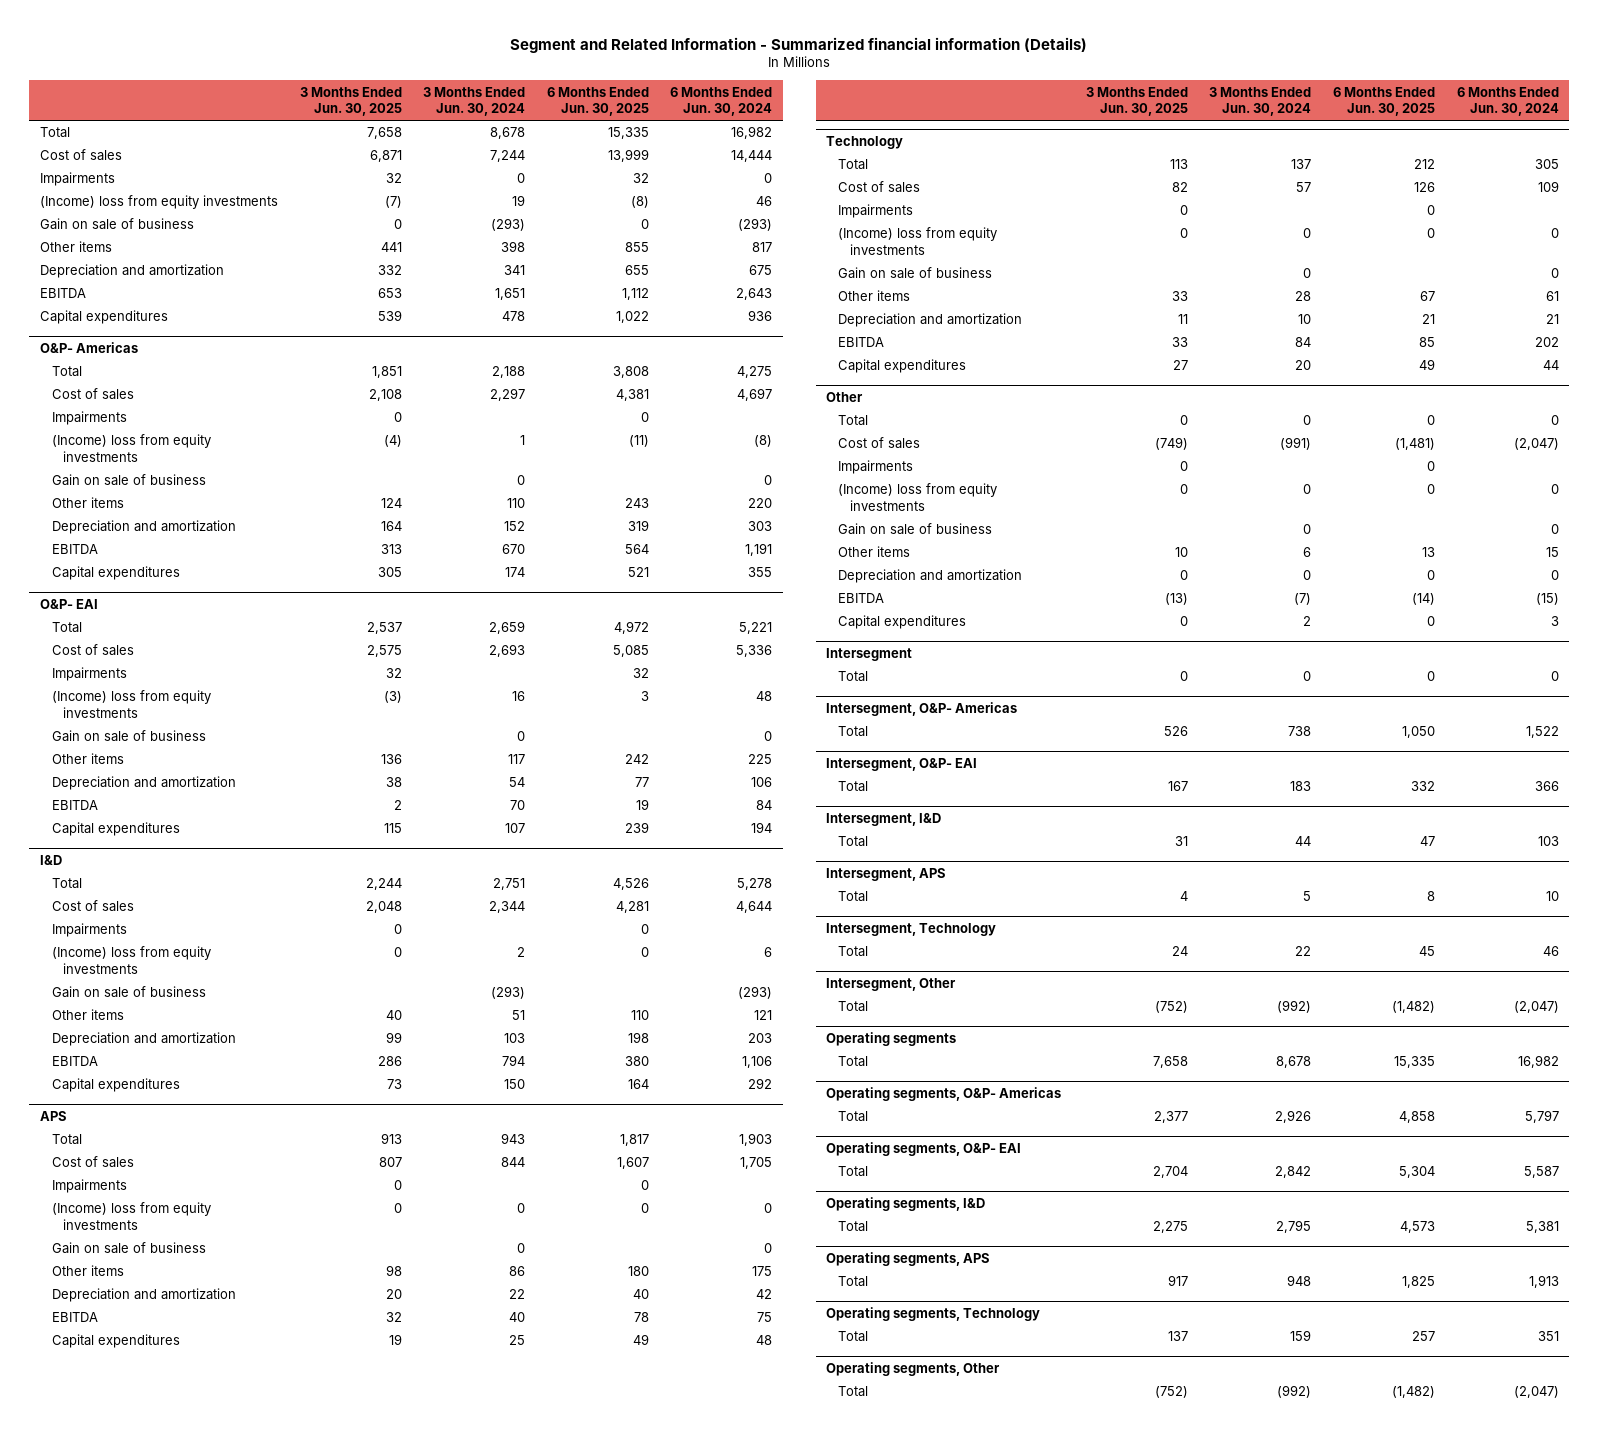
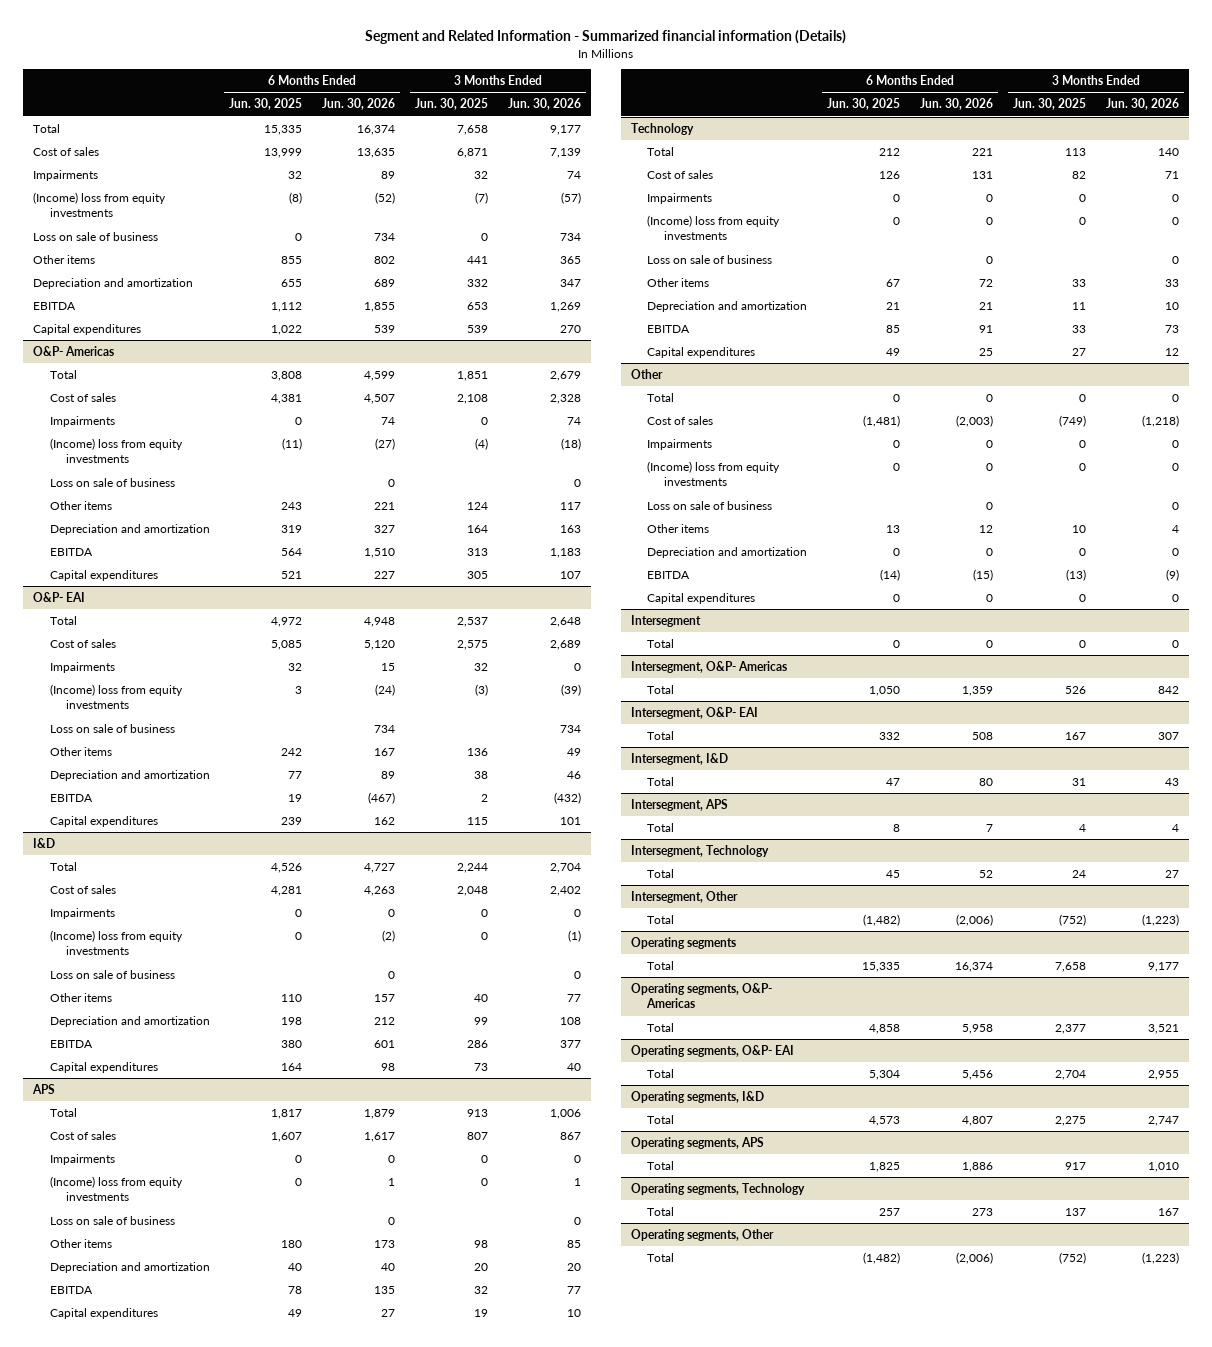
[423,86,526,117] 3 Months Ended Jun. 30, 2024 -> none
[670,86,773,117] 6 Months Ended Jun. 30, 2024 -> none
none -> [322,98,396,111] Jun. 30, 2026
none -> [507,98,581,111] Jun. 30, 2026
[39,218,194,231] Gain on sale of business -> [32,231,158,241] Loss on sale of business
[51,474,206,487] Gain on sale of business -> [49,477,175,487] Loss on sale of business
[51,730,206,743] Gain on sale of business -> [49,723,175,733] Loss on sale of business
[51,986,206,999] Gain on sale of business -> [49,969,175,979] Loss on sale of business
[51,1242,206,1255] Gain on sale of business -> [49,1215,175,1225] Loss on sale of business
[838,267,993,280] Gain on sale of business -> [647,254,773,264] Loss on sale of business
[838,523,993,536] Gain on sale of business -> [647,500,773,510] Loss on sale of business

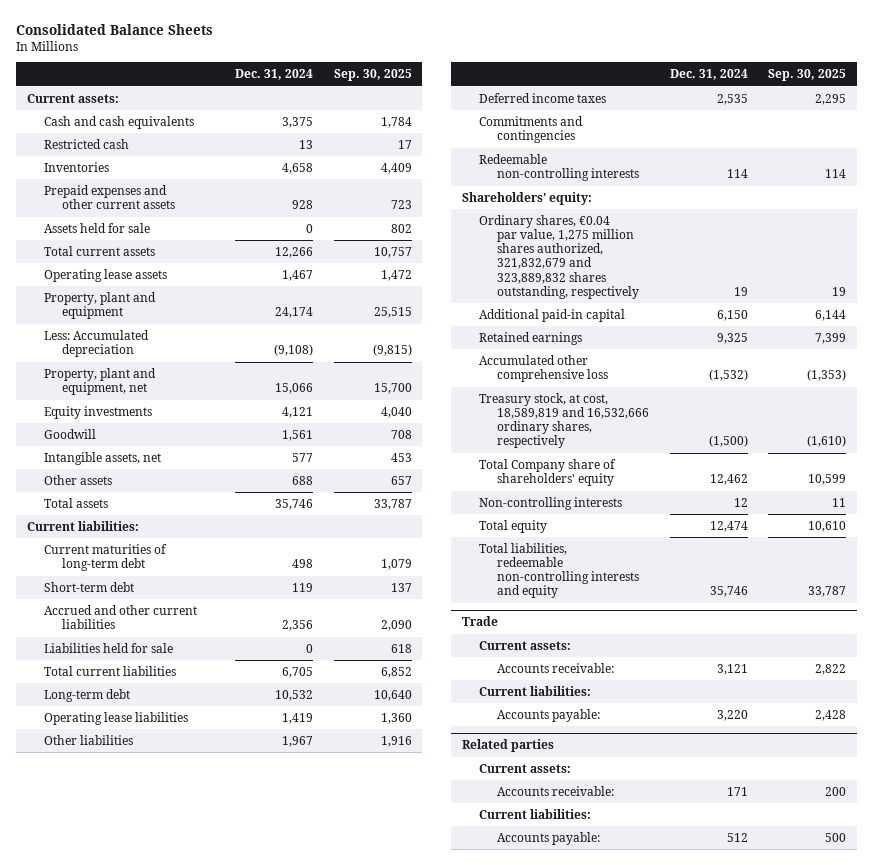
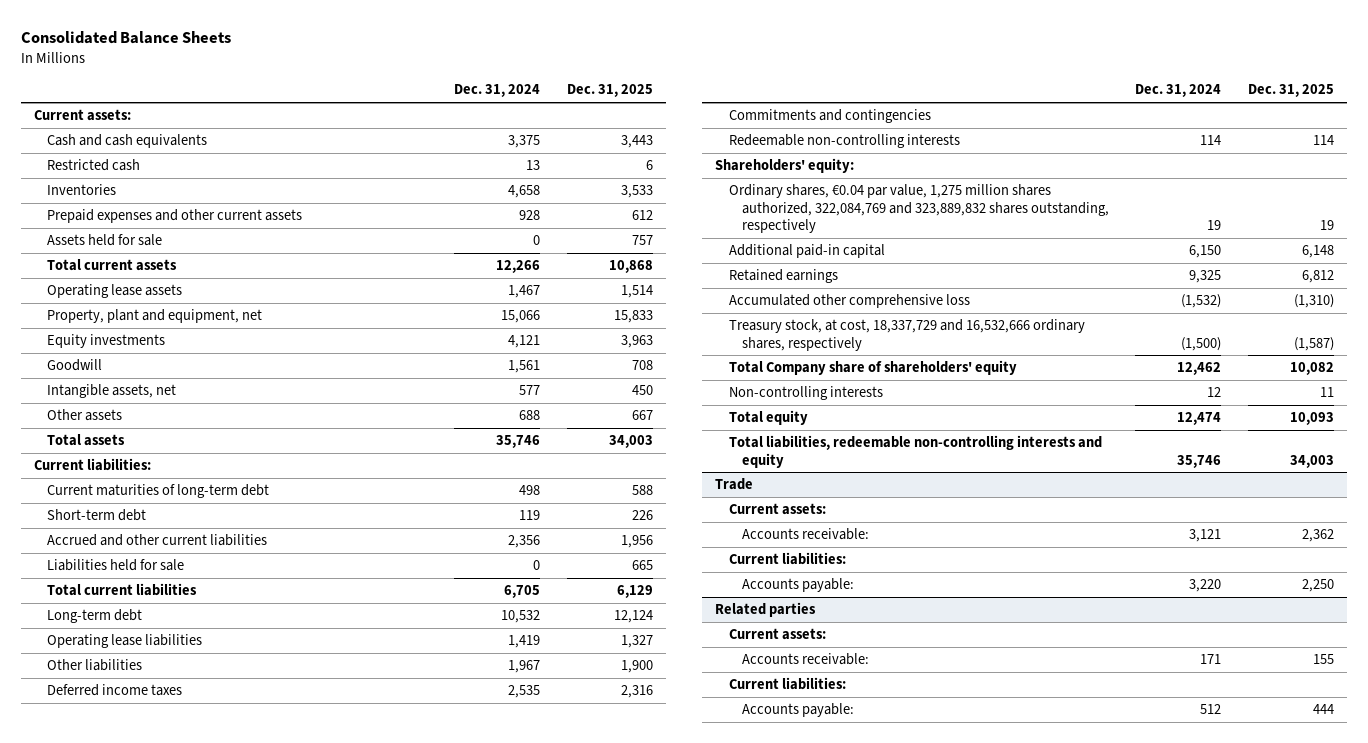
[333,69,412,82] Sep. 30, 2025 -> none
none -> [566,84,653,98] Dec. 31, 2025
[44,291,157,320] Property, plant and equipment -> none
[44,329,150,358] Less: Accumulated depreciation -> none
[479,214,640,299] Ordinary shares, €0.04 par value, 1,275 million shares authorized, 321,832,679 and 323,889,832 shares outstanding, respectively -> [728,184,1109,234] Ordinary shares, €0.04 par value, 1,275 million shares authorized, 322,084,769 and 323,889,832 shares outstanding, respectively
[479,392,650,449] Treasury stock, at cost, 18,589,819 and 16,532,666 ordinary shares, respectively -> [728,319,1085,351] Treasury stock, at cost, 18,337,729 and 16,532,666 ordinary shares, respectively

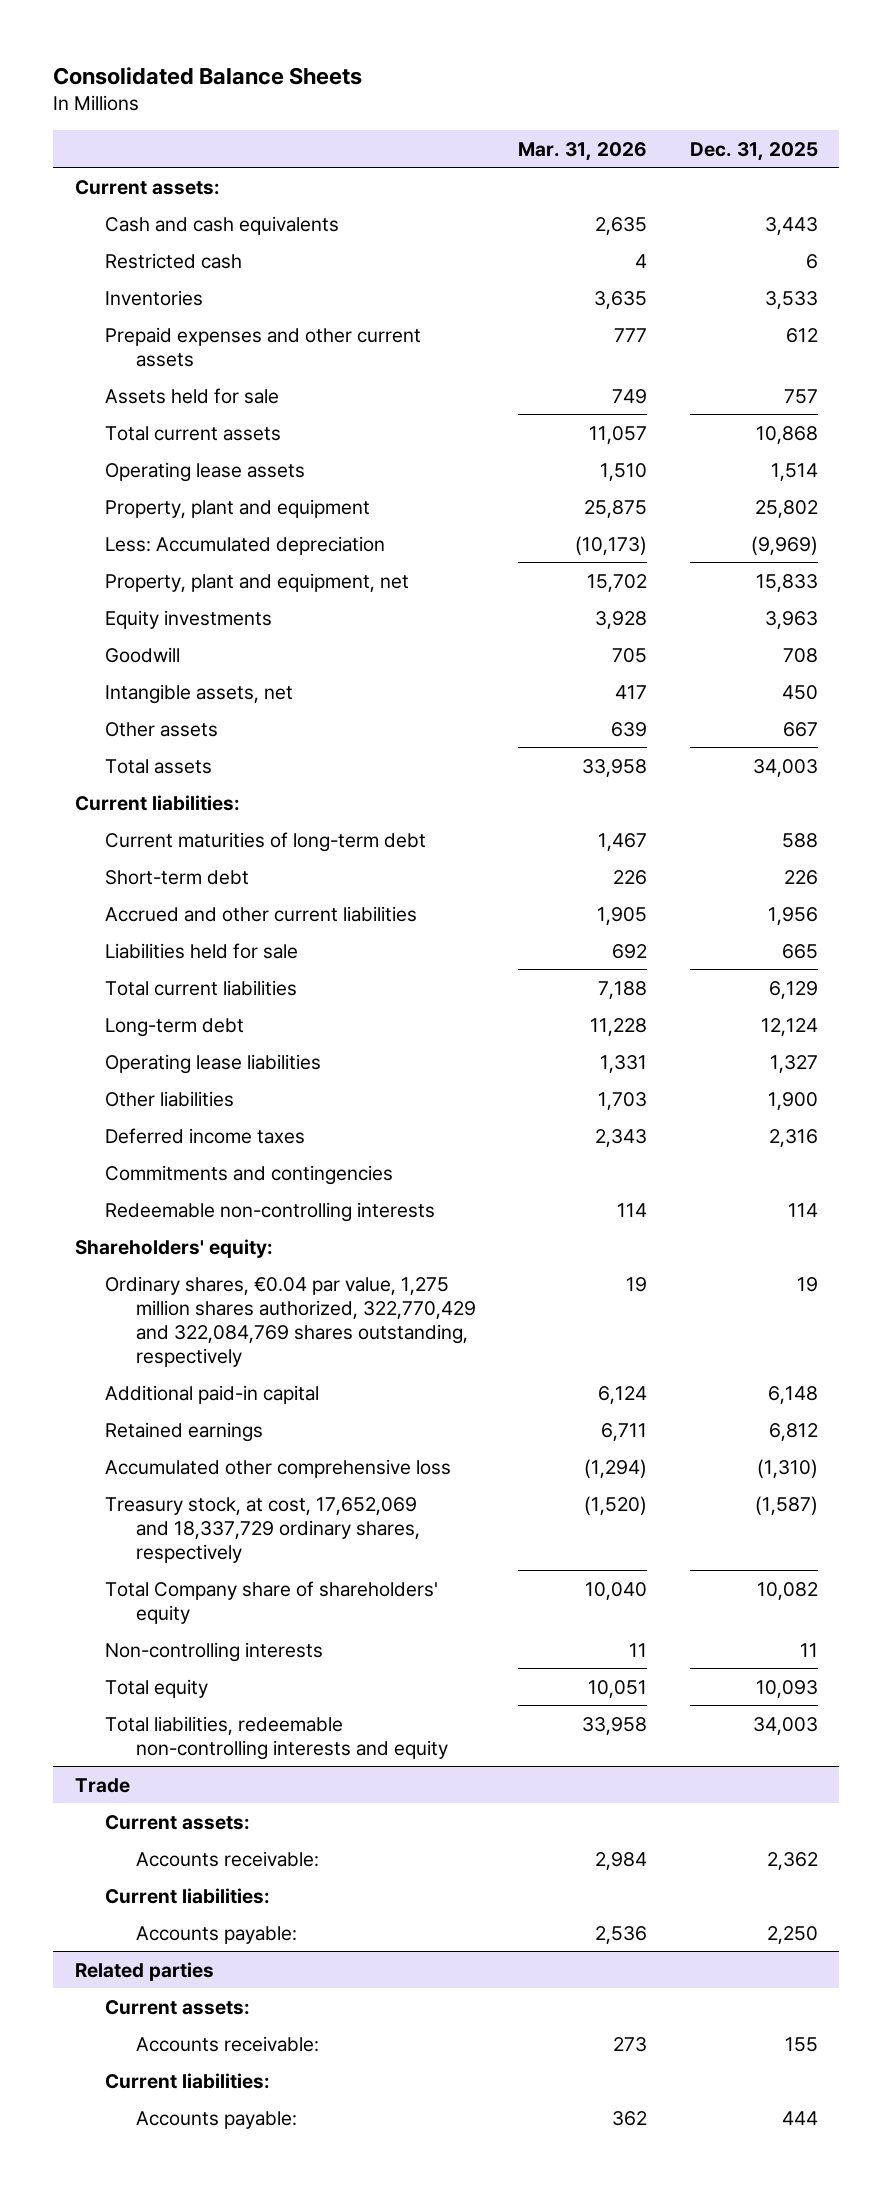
[454,84,541,98] Dec. 31, 2024 -> none
none -> [518,141,648,161] Mar. 31, 2026
none -> [105,498,371,518] Property, plant and equipment
none -> [105,535,386,555] Less: Accumulated depreciation
[728,184,1109,234] Ordinary shares, €0.04 par value, 1,275 million shares authorized, 322,084,769 and 323,889,832 shares outstanding, respectively -> [105,1275,476,1367] Ordinary shares, €0.04 par value, 1,275 million shares authorized, 322,770,429 and 322,084,769 shares outstanding, respectively
[728,319,1085,351] Treasury stock, at cost, 18,337,729 and 16,532,666 ordinary shares, respectively -> [105,1496,420,1563] Treasury stock, at cost, 17,652,069 and 18,337,729 ordinary shares, respectively

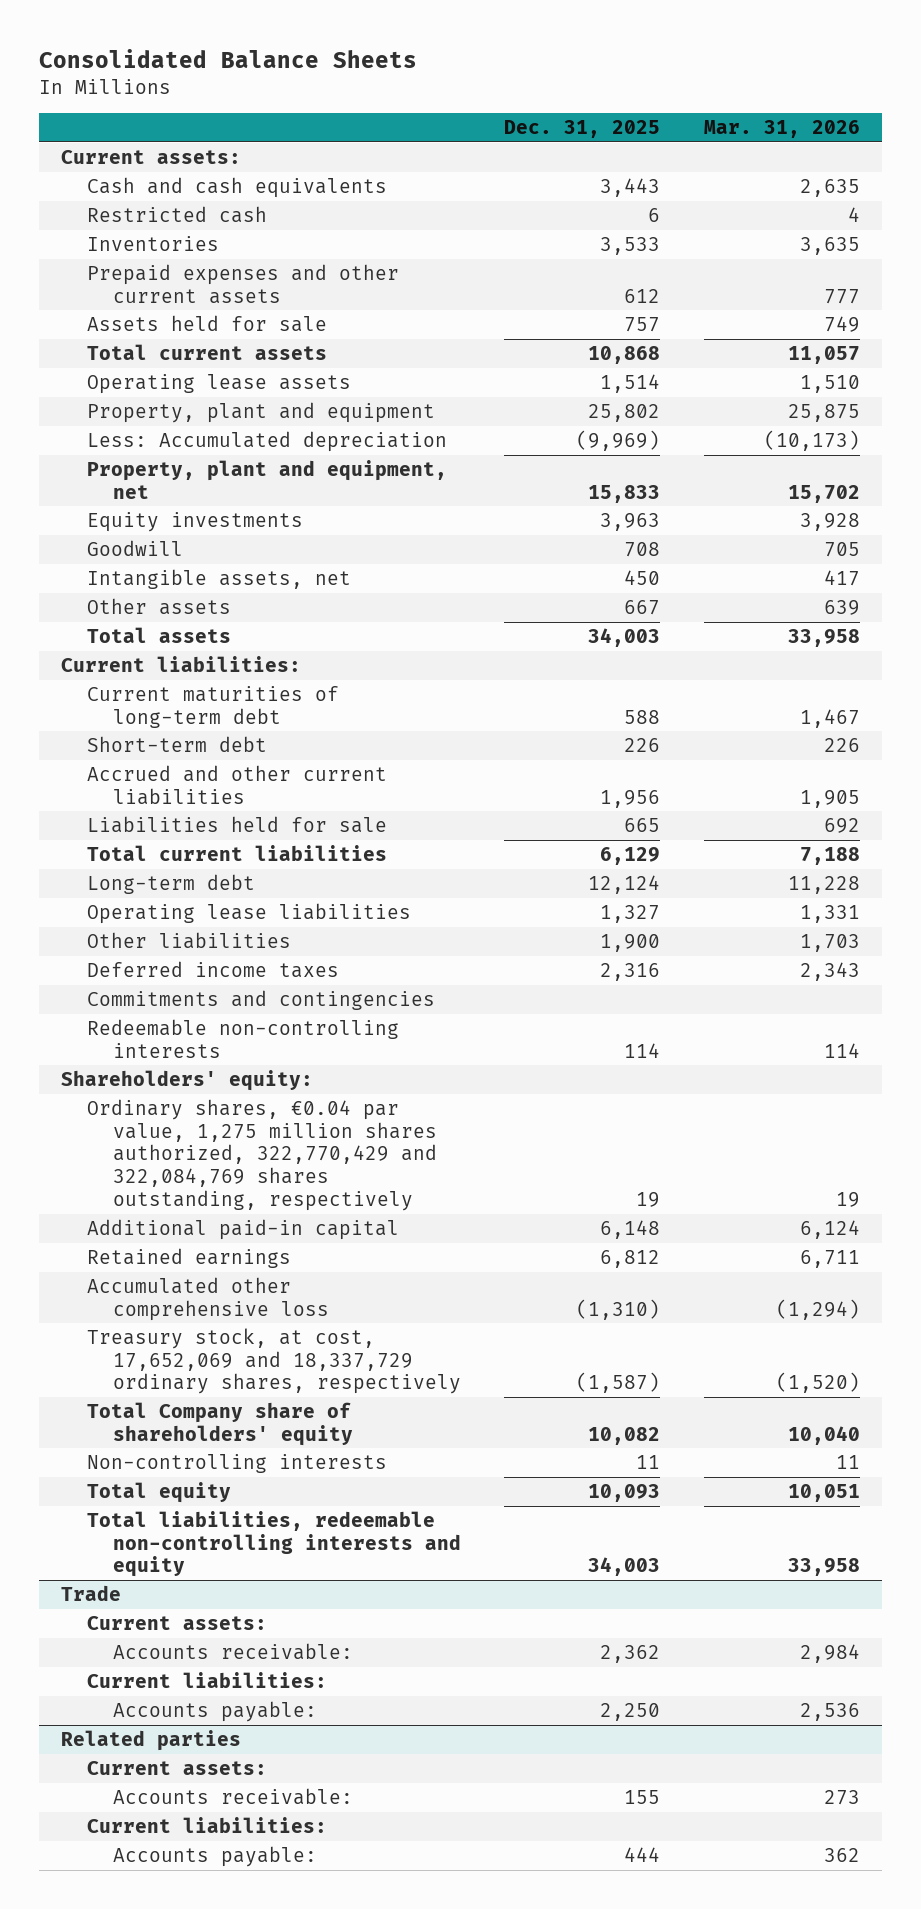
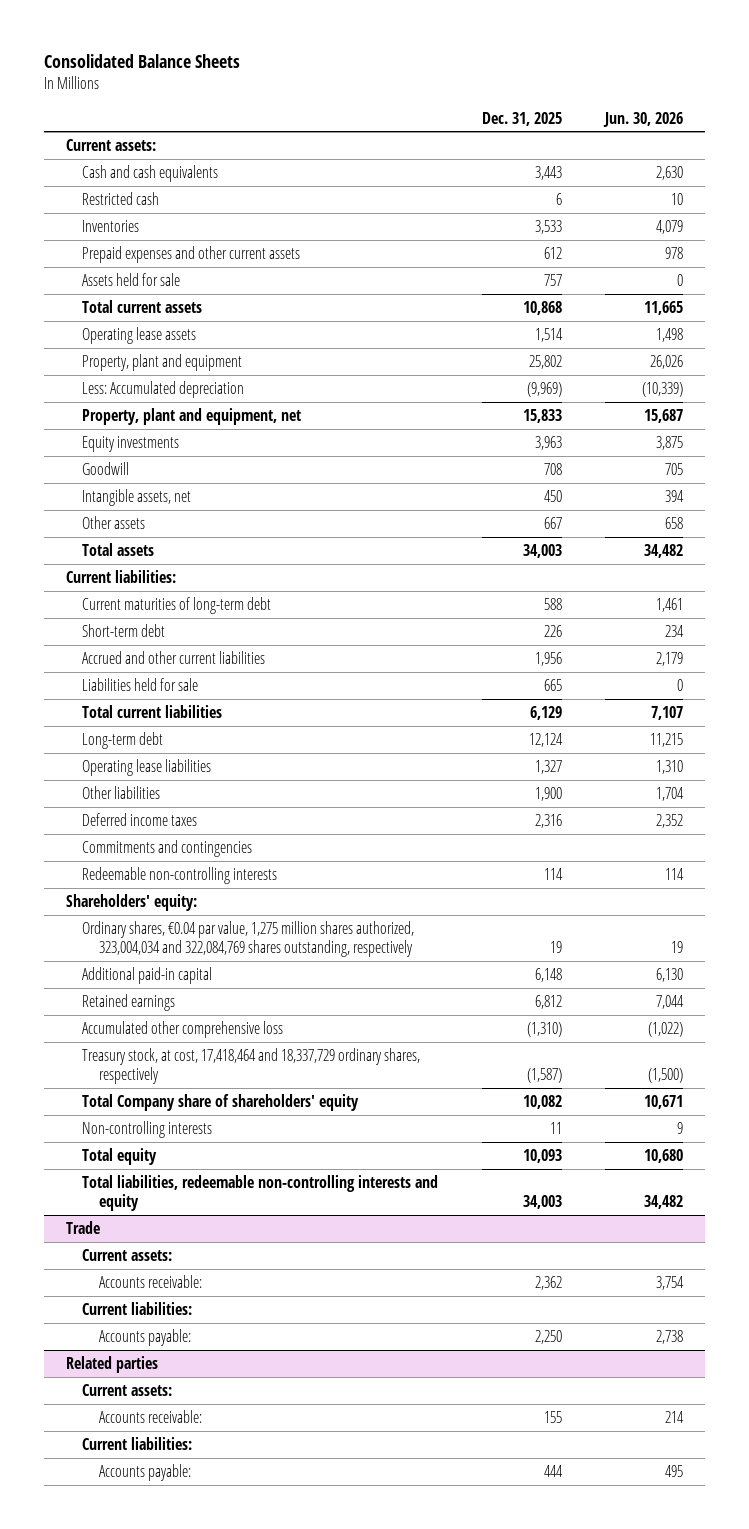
[704,120,861,139] Mar. 31, 2026 -> none
none -> [603,111,684,127] Jun. 30, 2026
[86,1099,437,1211] Ordinary shares, €0.04 par value, 1,275 million shares authorized, 322,770,429 and 322,084,769 shares outstanding, respectively -> [82,920,415,958] Ordinary shares, €0.04 par value, 1,275 million shares authorized, 323,004,034 and 322,084,769 shares outstanding, respectively
[86,1328,461,1395] Treasury stock, at cost, 17,652,069 and 18,337,729 ordinary shares, respectively -> [82,1047,421,1085] Treasury stock, at cost, 17,418,464 and 18,337,729 ordinary shares, respectively

